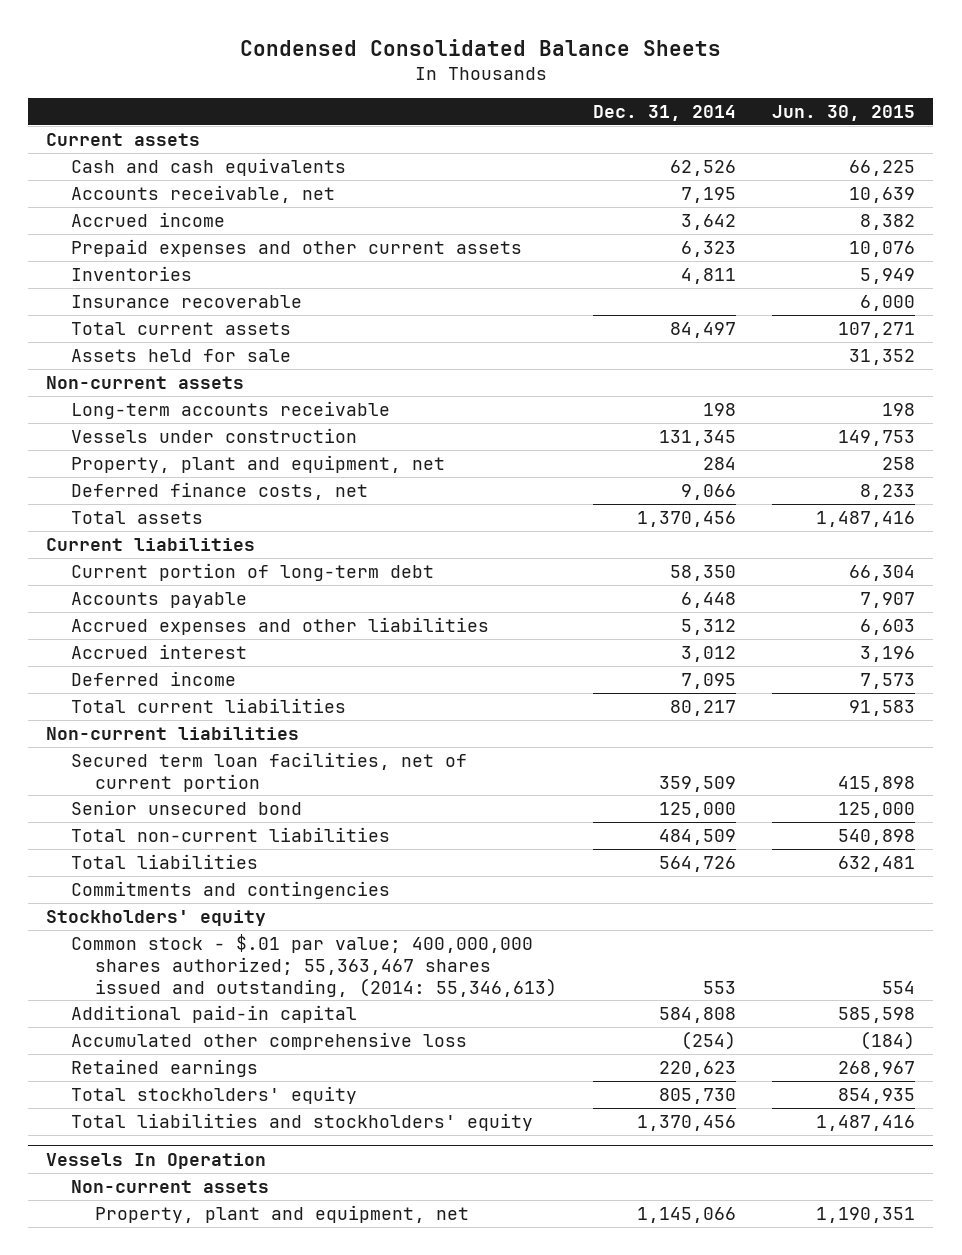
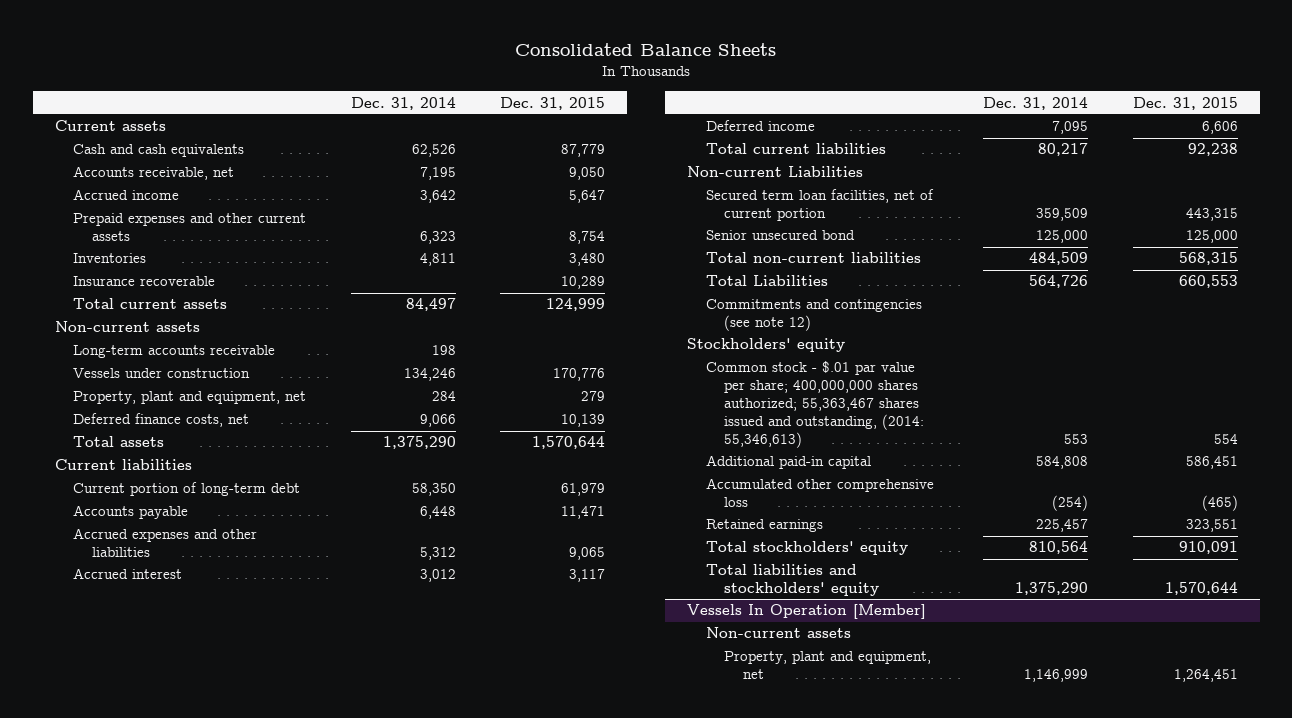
[239,38,721,56] Condensed Consolidated Balance Sheets -> [515,42,777,56] Consolidated Balance Sheets
[772,104,916,121] Jun. 30, 2015 -> none
none -> [500,96,606,110] Dec. 31, 2015
[70,348,291,362] Assets held for sale -> none
[659,429,737,446] 131,345 -> [403,368,456,382] 134,246
[637,510,737,527] 1,370,456 -> [382,436,456,450] 1,375,290
[46,726,300,740] Non-current liabilities -> [687,166,864,178] Non-current Liabilities
[70,853,258,869] Total liabilities -> [705,275,828,287] Total Liabilities
[70,880,390,899] Commitments and contingencies -> [705,299,922,332] Commitments and contingencies (see note 12)
[70,933,558,997] Common stock - $.01 par value; 400,000,000 shares authorized; 55,363,467 shares issued and outstanding, (2014: 55,346,613) -> [705,361,925,449] Common stock - $.01 par value per share; 400,000,000 shares authorized; 55,363,467 shares issued and outstanding, (2014: 55,346,613)
[659,1060,737,1077] 220,623 -> [1036,519,1089,533] 225,457
[659,1087,737,1104] 805,730 -> [1029,541,1089,555] 810,564
[637,1114,737,1131] 1,370,456 -> [1015,582,1089,596] 1,375,290
[46,1152,267,1169] Vessels In Operation -> [687,604,927,620] Vessels In Operation [Member]
[637,1206,737,1223] 1,145,066 -> [1024,669,1089,683] 1,146,999

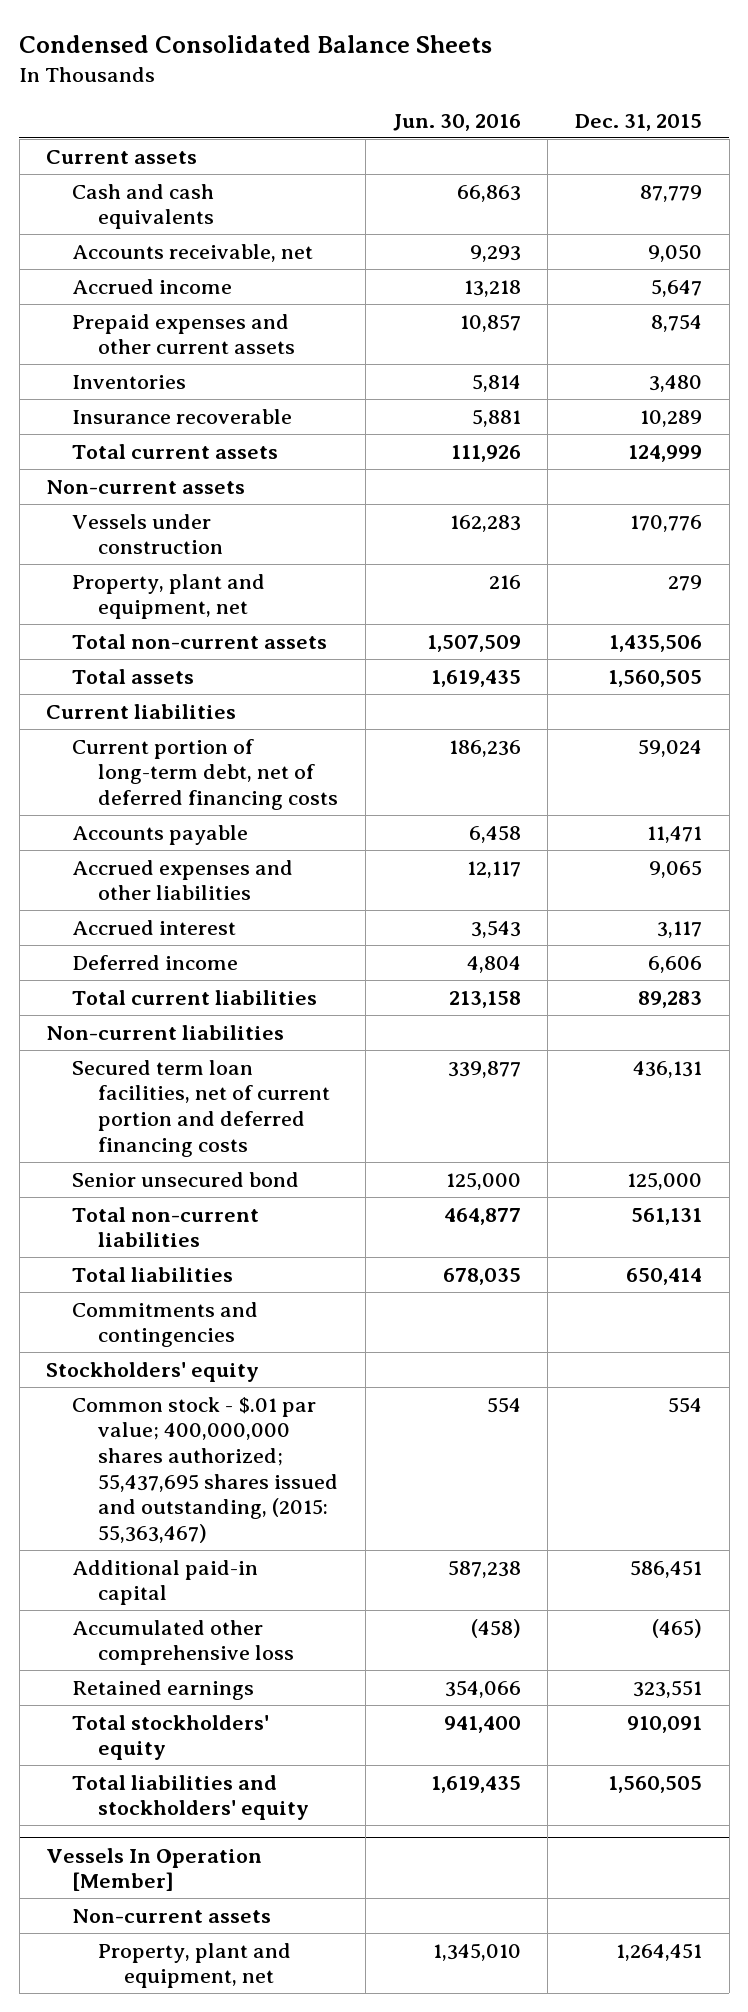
[515,42,777,56] Consolidated Balance Sheets -> [19,34,493,53] Condensed Consolidated Balance Sheets
[350,96,456,110] Dec. 31, 2014 -> none
none -> [392,114,521,132] Jun. 30, 2016
[73,345,276,359] Long-term accounts receivable -> none
[73,413,250,428] Deferred finance costs, net -> none
none -> [72,633,328,649] Total non-current assets
[532,436,606,450] 1,570,644 -> [608,669,703,687] 1,560,505
[73,482,301,497] Current portion of long-term debt -> [72,738,338,811] Current portion of long-term debt, net of deferred financing costs
[561,483,606,497] 61,979 -> [638,738,703,757] 59,024
[1187,143,1238,157] 92,238 -> [638,990,703,1008] 89,283
[687,166,864,178] Non-current Liabilities -> [46,1024,285,1040] Non-current liabilities
[705,189,934,222] Secured term loan facilities, net of current portion -> [72,1059,330,1157] Secured term loan facilities, net of current portion and deferred financing costs
[1185,208,1238,222] 443,315 -> [633,1060,703,1078] 436,131
[1178,252,1238,266] 568,315 -> [631,1207,703,1225] 561,131
[705,275,828,287] Total Liabilities -> [72,1266,234,1282] Total liabilities
[1178,275,1238,289] 660,553 -> [626,1267,703,1285] 650,414
[705,299,922,332] Commitments and contingencies (see note 12) -> [72,1301,259,1348] Commitments and contingencies
[705,361,925,449] Common stock - $.01 par value per share; 400,000,000 shares authorized; 55,363,467 shares issued and outstanding, (2014: 55,346,613) -> [72,1396,338,1544] Common stock - $.01 par value; 400,000,000 shares authorized; 55,437,695 shares issued and outstanding, (2015: 55,363,467)
[1164,582,1238,596] 1,570,644 -> [608,1775,703,1793] 1,560,505

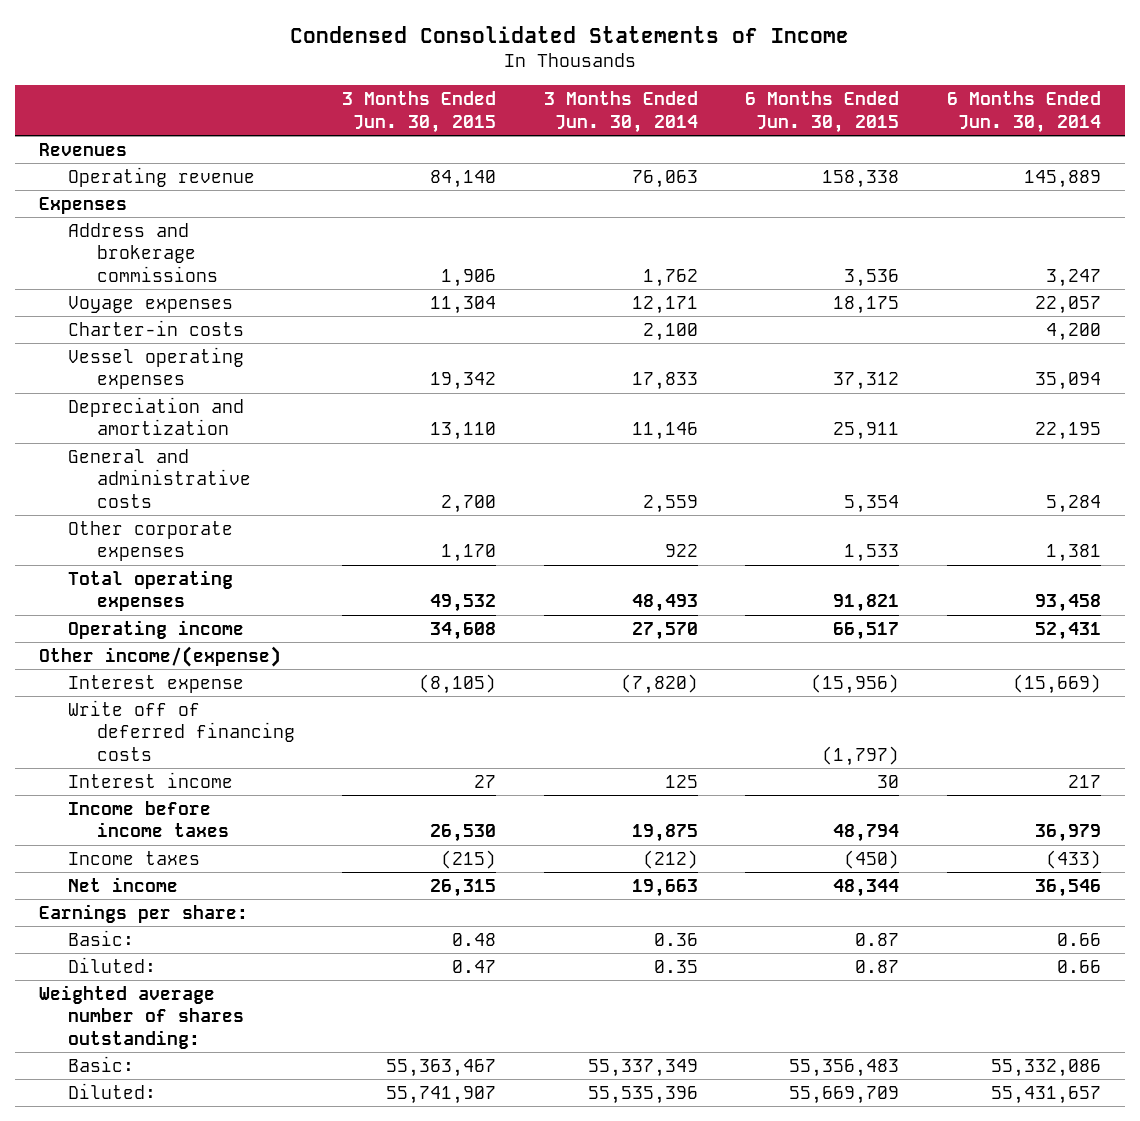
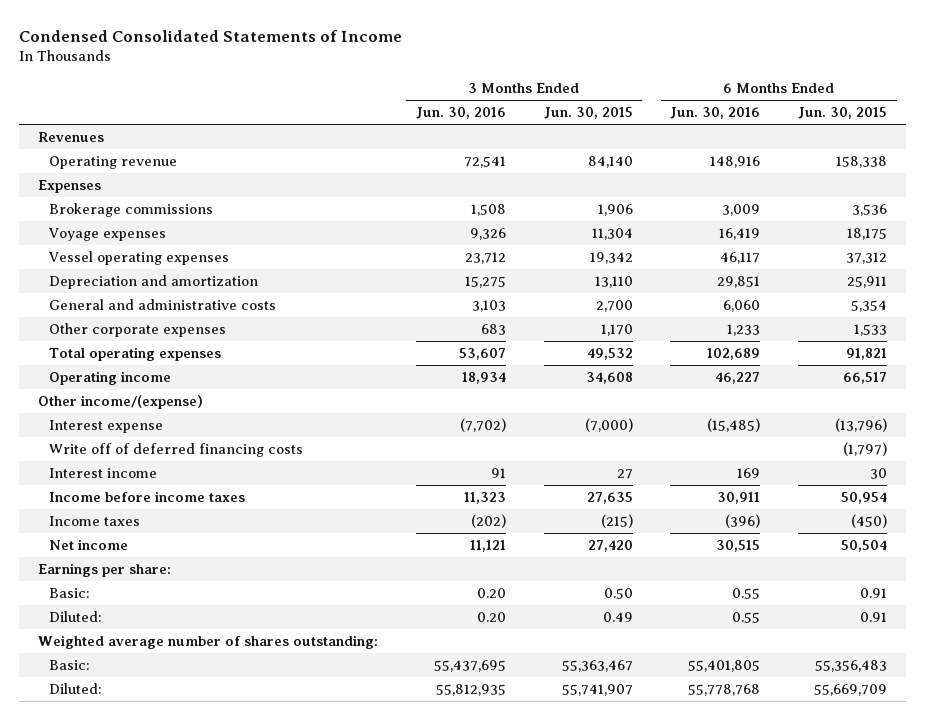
[543,91,698,133] 3 Months Ended Jun. 30, 2014 -> none
[946,91,1101,133] 6 Months Ended Jun. 30, 2014 -> none
none -> [415,107,506,120] Jun. 30, 2016
none -> [670,107,761,120] Jun. 30, 2016
[67,222,218,283] Address and brokerage commissions -> [48,203,213,218] Brokerage commissions
[67,319,244,336] Charter-in costs -> none
[419,673,497,694] (8,105) -> [584,418,633,433] (7,000)
[811,673,900,694] (15,956) -> [835,418,888,433] (13,796)
[430,824,497,843] 26,530 -> [586,492,633,505] 27,635
[833,824,900,843] 48,794 -> [841,492,888,505] 50,954
[430,878,497,897] 26,315 -> [587,540,633,553] 27,420
[833,878,900,897] 48,344 -> [841,540,888,553] 50,504
[452,932,497,946] 0.48 -> [603,588,633,600] 0.50
[855,932,900,946] 0.87 -> [860,588,888,599] 0.91
[452,959,497,973] 0.47 -> [602,612,633,623] 0.49
[855,959,900,973] 0.87 -> [860,612,888,623] 0.91

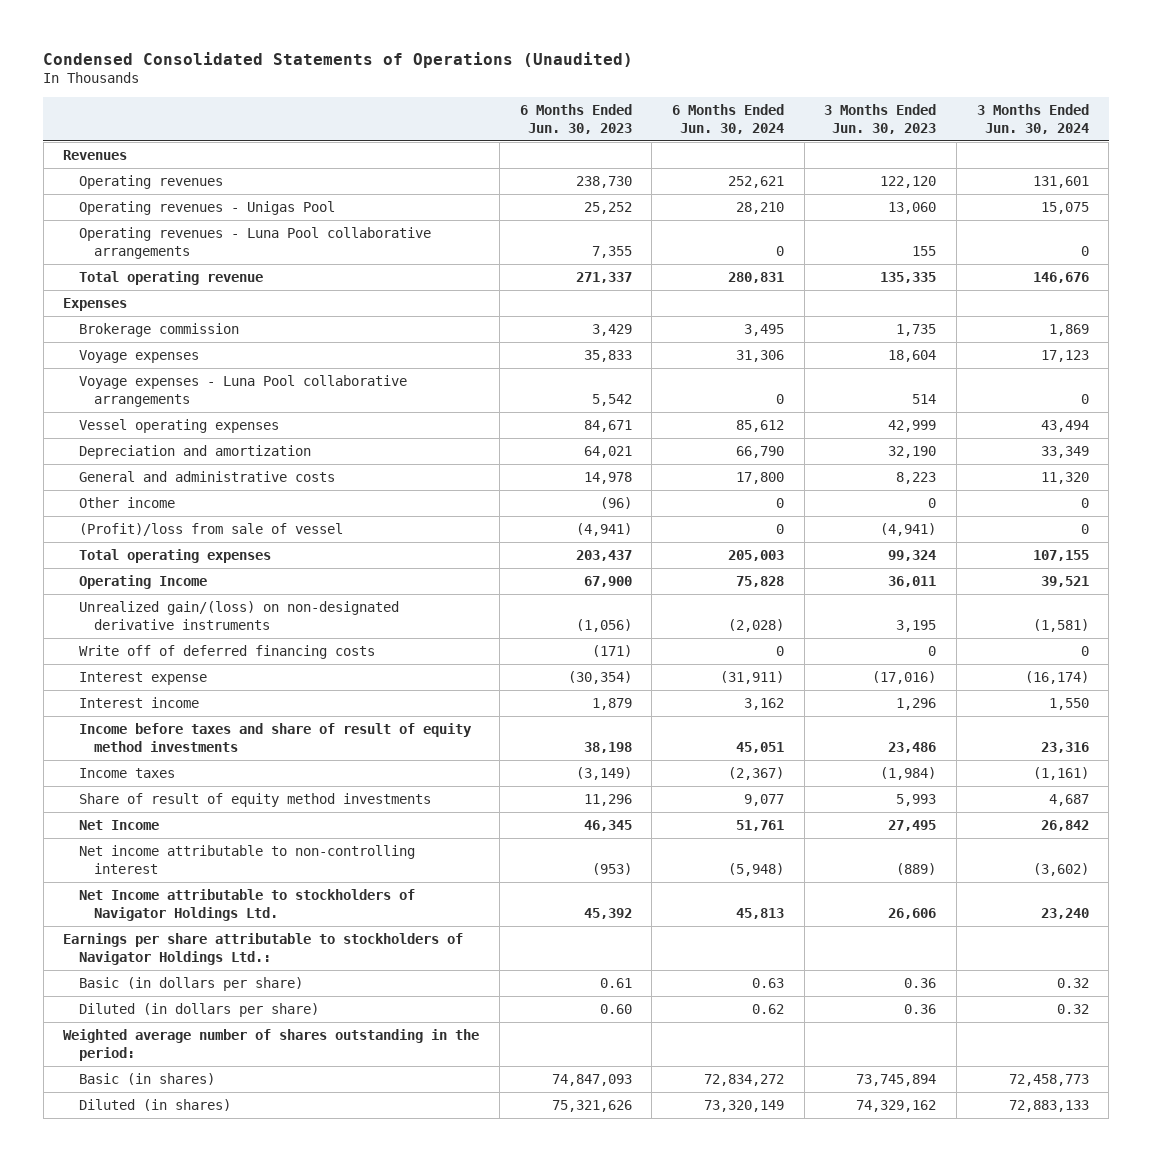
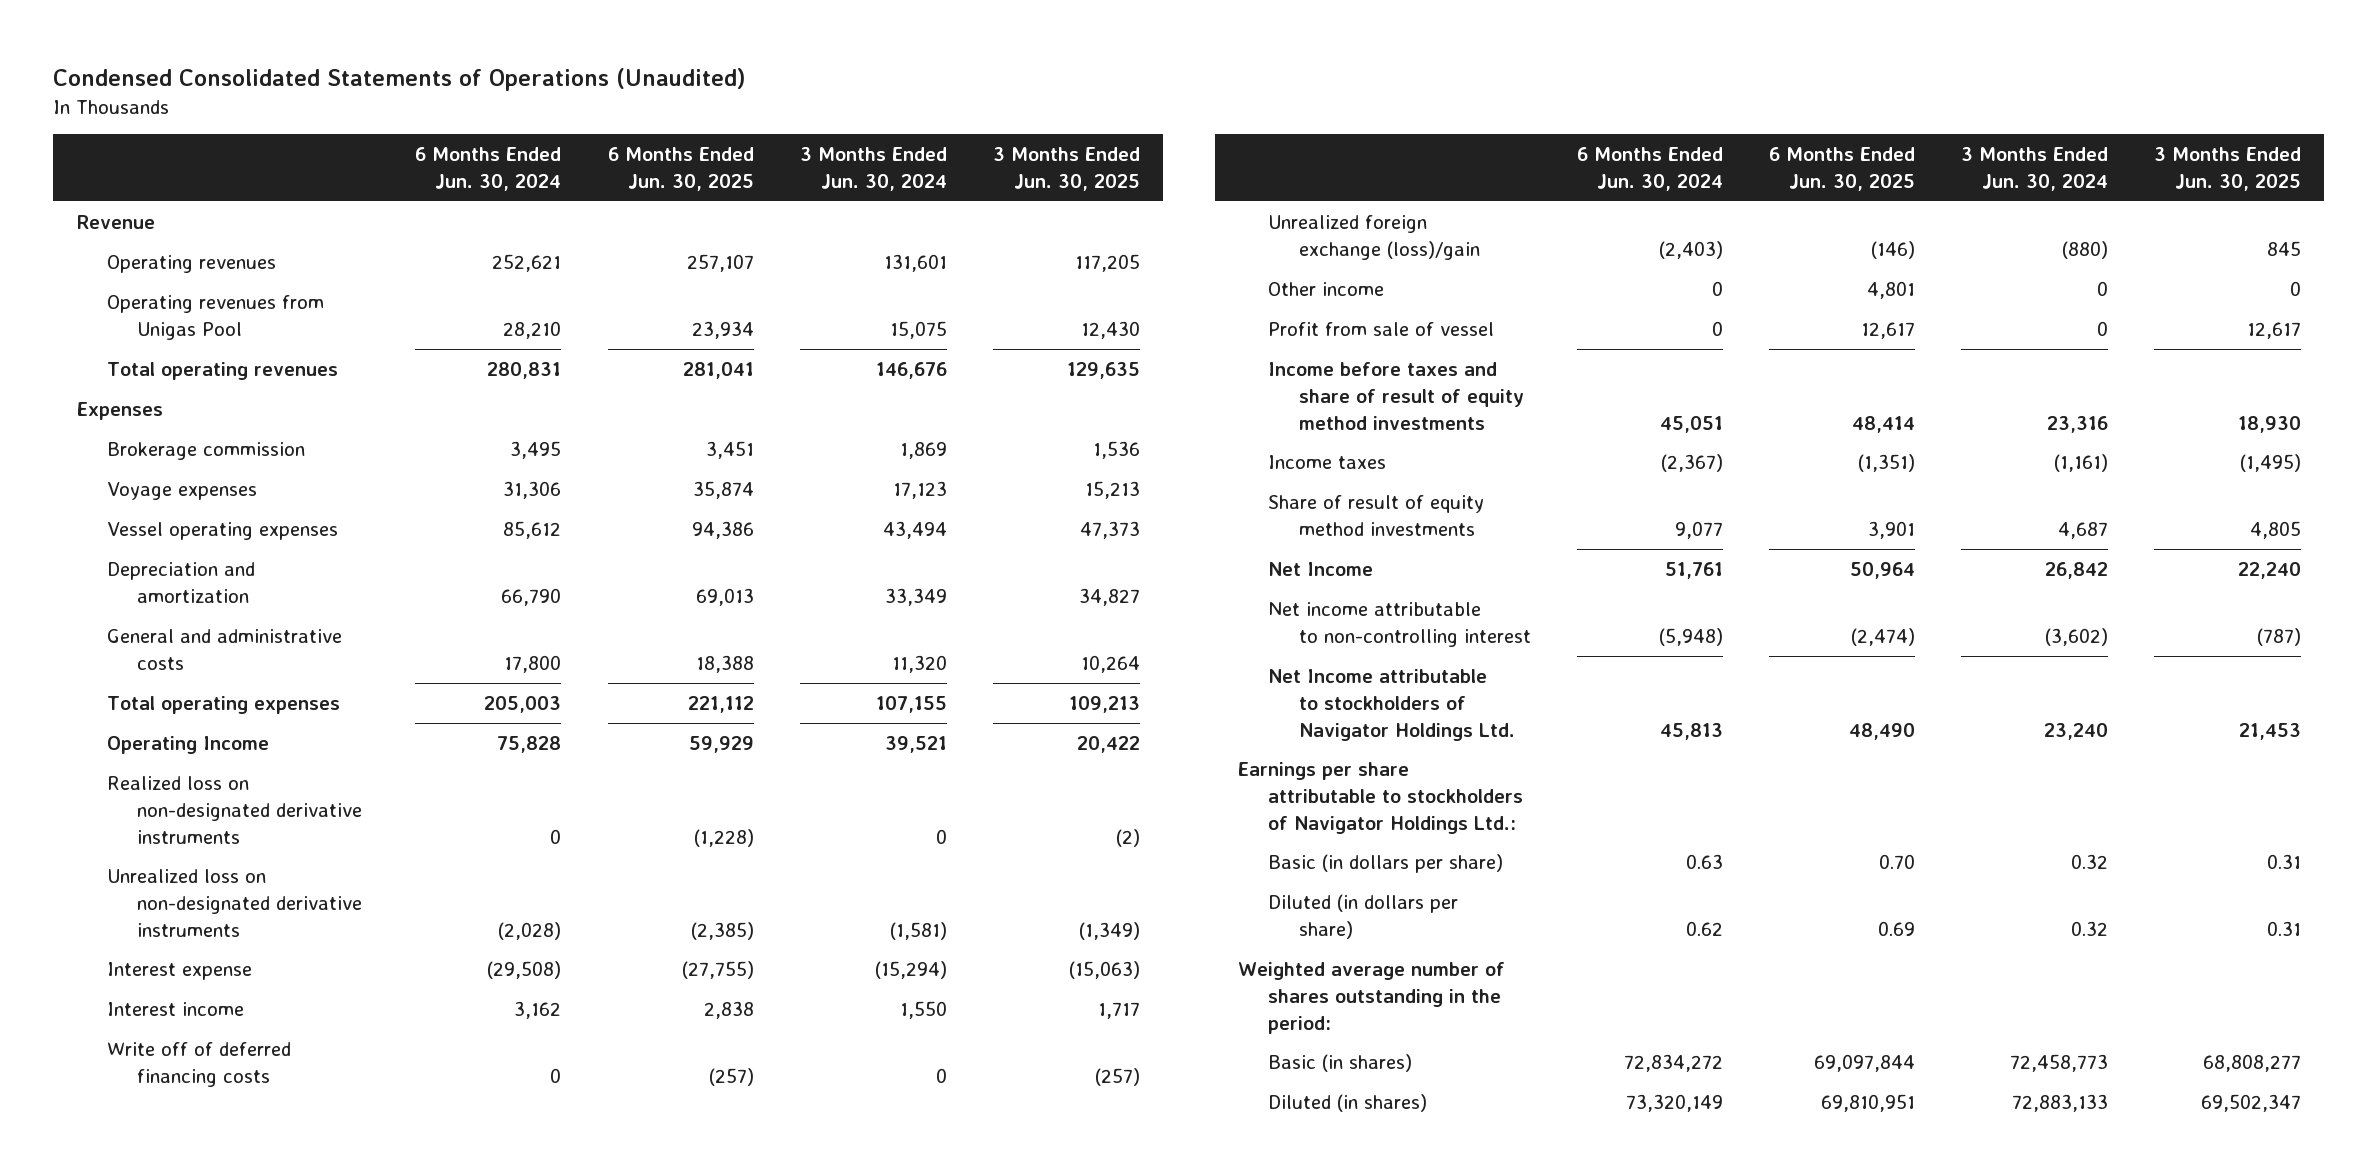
[519,104,632,134] 6 Months Ended Jun. 30, 2023 -> none
[824,104,937,134] 3 Months Ended Jun. 30, 2023 -> none
none -> [607,147,754,192] 6 Months Ended Jun. 30, 2025
none -> [992,147,1140,192] 3 Months Ended Jun. 30, 2025
[63,149,128,160] Revenues -> [76,214,155,229] Revenue
[78,226,431,259] Operating revenues - Luna Pool collaborative arrangements -> none
[78,200,335,215] Operating revenues - Unigas Pool -> [106,294,324,340] Operating revenues from Unigas Pool
[78,270,263,285] Total operating revenue -> [106,361,338,380] Total operating revenues
[78,374,407,407] Voyage expenses - Luna Pool collaborative arrangements -> none
[78,522,343,536] (Profit)/loss from sale of vessel -> none
none -> [106,775,363,844] Realized loss on non-designated derivative instruments
[78,600,399,630] Unrealized gain/(loss) on non-designated derivative instruments -> [106,868,363,937] Unrealized loss on non-designated derivative instruments
[719,670,784,684] (31,911) -> [487,960,562,979] (29,508)
[1024,670,1089,684] (16,174) -> [874,960,947,979] (15,294)
[78,644,375,659] Write off of deferred financing costs -> [106,1041,291,1087] Write off of deferred financing costs
none -> [1268,214,1480,260] Unrealized foreign exchange (loss)/gain
[78,496,175,508] Other income -> [1268,281,1385,296] Other income
none -> [1268,321,1495,336] Profit from sale of vessel

